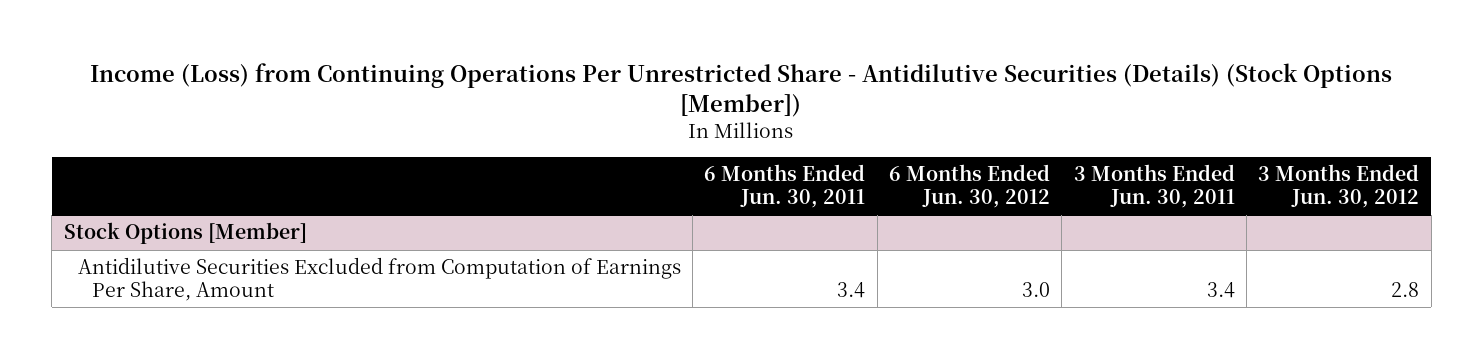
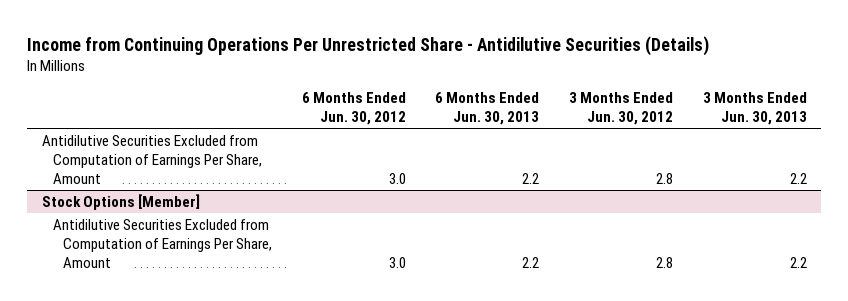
[90,62,1393,117] Income (Loss) from Continuing Operations Per Unrestricted Share - Antidilutive Securities (Details) (Stock Options [Member]) -> [26,35,709,56] Income from Continuing Operations Per Unrestricted Share - Antidilutive Securities (Details)
[704,164,866,209] 6 Months Ended Jun. 30, 2011 -> none
[1073,164,1235,209] 3 Months Ended Jun. 30, 2011 -> none
none -> [435,92,540,126] 6 Months Ended Jun. 30, 2013
none -> [702,92,807,126] 3 Months Ended Jun. 30, 2013
none -> [41,134,262,184] Antidilutive Securities Excluded from Computation of Earnings Per Share, Amount

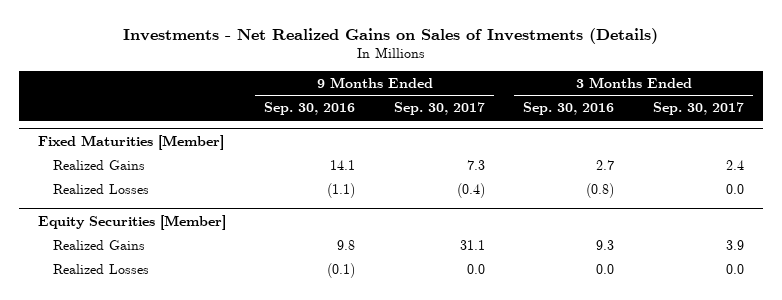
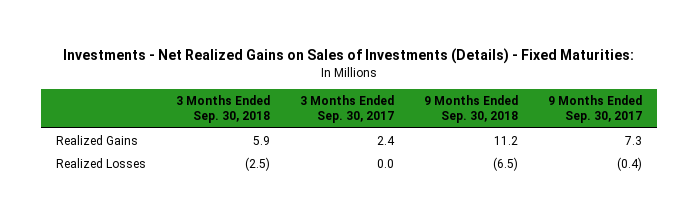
[122,27,658,44] Investments - Net Realized Gains on Sales of Investments (Details) -> [63,48,635,65] Investments - Net Realized Gains on Sales of Investments (Details) - Fixed Maturities:
[264,102,356,116] Sep. 30, 2016 -> none
[523,102,615,116] Sep. 30, 2016 -> none
none -> [176,94,271,124] 3 Months Ended Sep. 30, 2018
none -> [424,94,519,124] 9 Months Ended Sep. 30, 2018
[38,134,225,150] Fixed Maturities [Member] -> none
[38,214,227,230] Equity Securities [Member] -> none
[53,239,146,250] Realized Gains -> none
[53,263,150,274] Realized Losses -> none

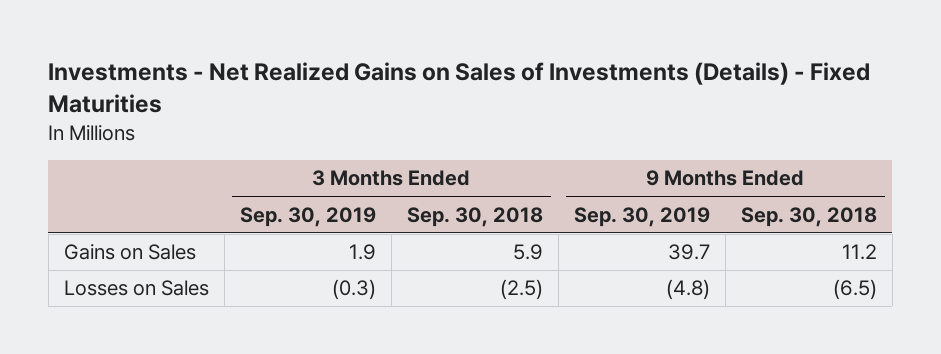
[63,48,635,65] Investments - Net Realized Gains on Sales of Investments (Details) - Fixed Maturities: -> [48,62,871,113] Investments - Net Realized Gains on Sales of Investments (Details) - Fixed Maturities
[300,94,395,124] 3 Months Ended Sep. 30, 2017 -> none
[548,94,643,124] 9 Months Ended Sep. 30, 2017 -> none
none -> [239,206,376,227] Sep. 30, 2019
none -> [573,206,710,227] Sep. 30, 2019
[56,134,139,145] Realized Gains -> [63,244,196,261] Gains on Sales
[56,157,147,168] Realized Losses -> [63,280,209,297] Losses on Sales

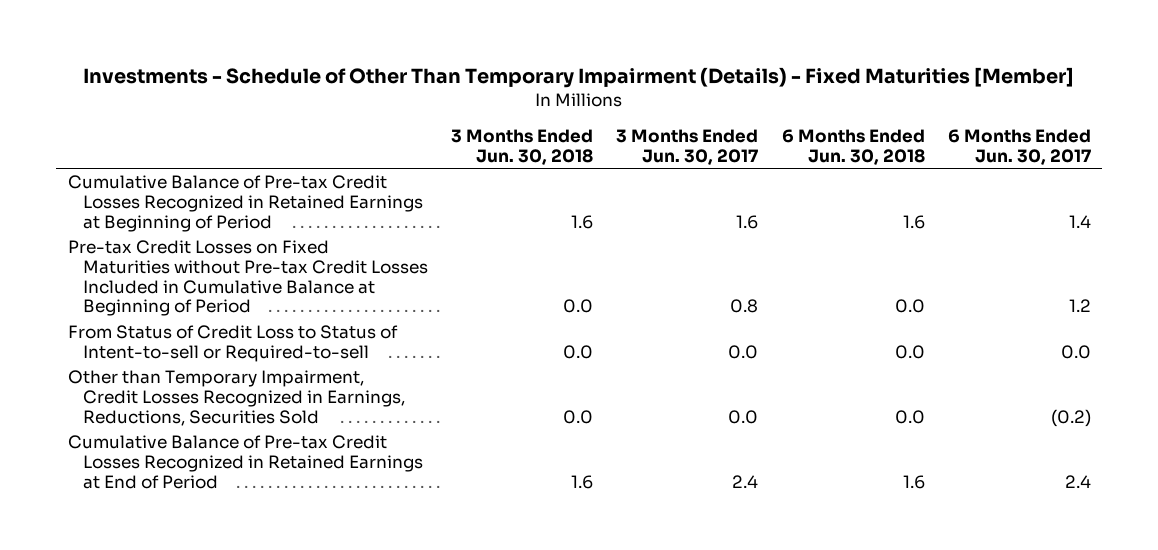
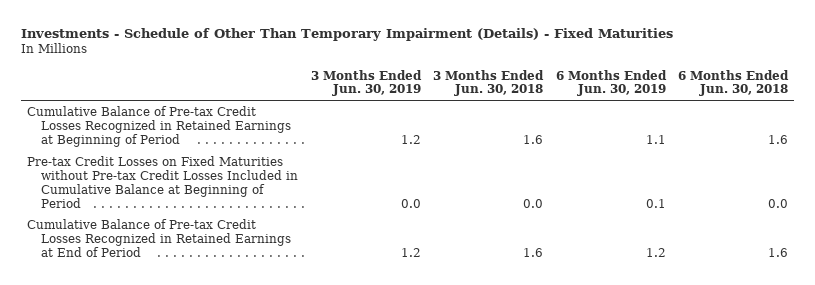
[83,66,1075,88] Investments - Schedule of Other Than Temporary Impairment (Details) - Fixed Maturities [Member] -> [20,28,673,42] Investments - Schedule of Other Than Temporary Impairment (Details) - Fixed Maturities
[616,129,759,165] 3 Months Ended Jun. 30, 2017 -> none
[947,129,1091,165] 6 Months Ended Jun. 30, 2017 -> none
none -> [310,69,422,97] 3 Months Ended Jun. 30, 2019
none -> [555,69,667,97] 6 Months Ended Jun. 30, 2019
[67,325,398,362] From Status of Credit Loss to Status of Intent-to-sell or Required-to-sell -> none
[67,370,405,426] Other than Temporary Impairment, Credit Losses Recognized in Earnings, Reductions, Securities Sold -> none

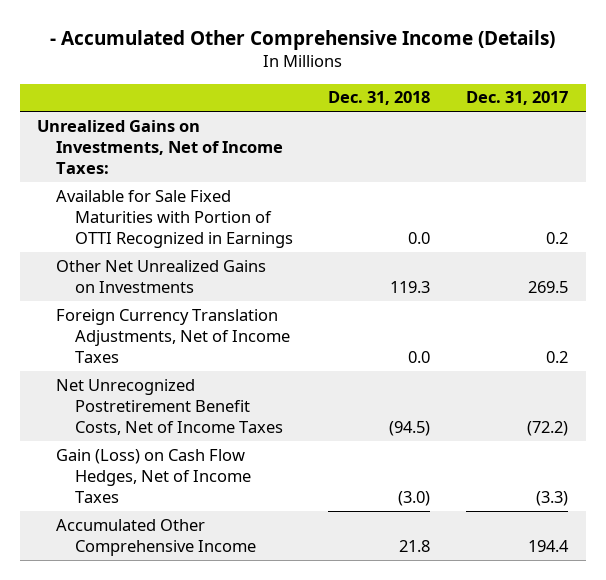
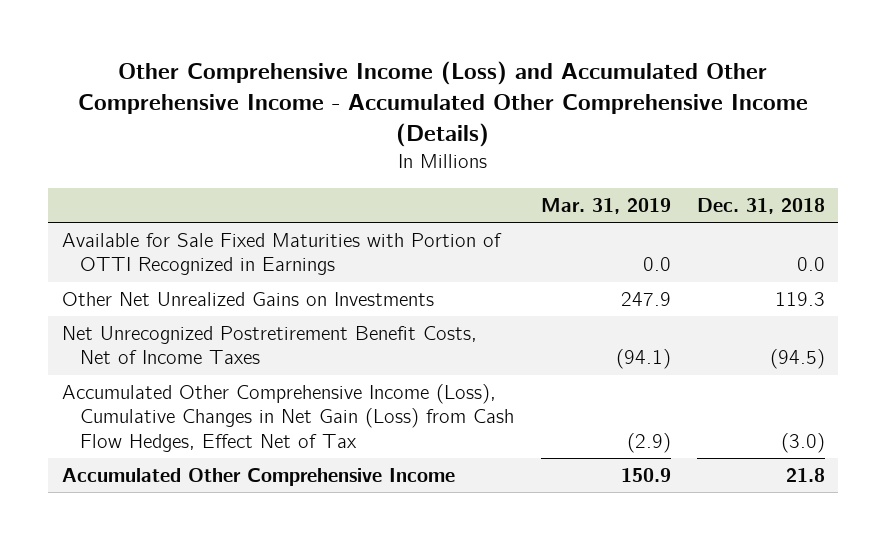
[49,30,555,51] - Accumulated Other Comprehensive Income (Details) -> [78,61,809,148] Other Comprehensive Income (Loss) and Accumulated Other Comprehensive Income - Accumulated Other Comprehensive Income (Details)
[466,91,569,106] Dec. 31, 2017 -> none
none -> [540,198,671,215] Mar. 31, 2019
[37,119,284,175] Unrealized Gains on Investments, Net of Income Taxes: -> none
[56,308,290,364] Foreign Currency Translation Adjustments, Net of Income Taxes -> none
[56,448,251,504] Gain (Loss) on Cash Flow Hedges, Net of Income Taxes -> [61,383,515,453] Accumulated Other Comprehensive Income (Loss), Cumulative Changes in Net Gain (Loss) from Cash Flow Hedges, Effect Net of Tax

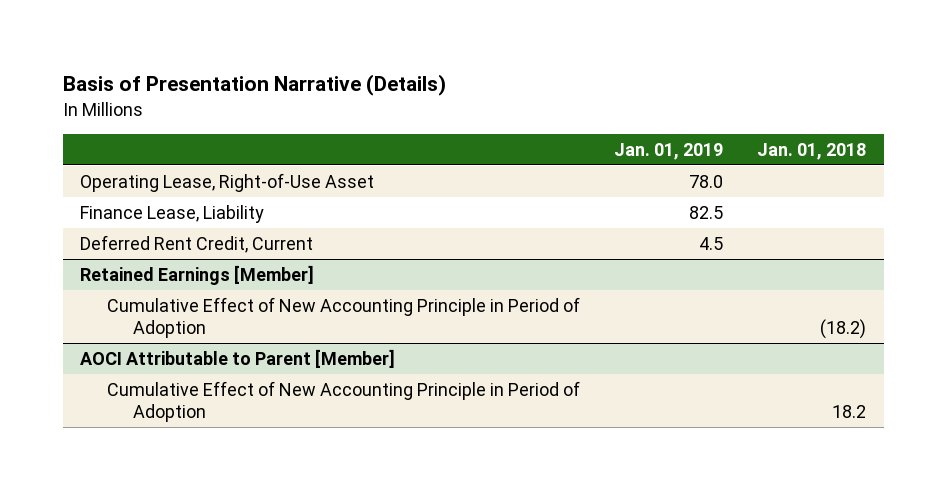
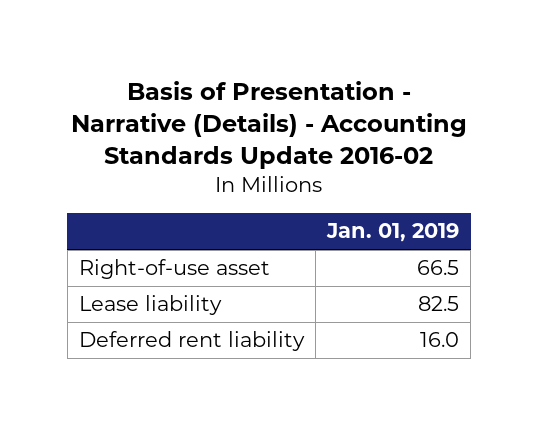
[63,74,447,97] Basis of Presentation Narrative (Details) -> [71,80,468,170] Basis of Presentation - Narrative (Details) - Accounting Standards Update 2016-02
[757,142,867,160] Jan. 01, 2018 -> none
[80,264,315,285] Retained Earnings [Member] -> none
[106,296,580,338] Cumulative Effect of New Accounting Principle in Period of Adoption -> none
[80,348,396,368] AOCI Attributable to Parent [Member] -> none
[106,380,580,422] Cumulative Effect of New Accounting Principle in Period of Adoption -> none
[80,172,375,192] Operating Lease, Right-of-Use Asset -> [79,259,271,280] Right-of-use asset
[689,174,724,188] 78.0 -> [417,260,460,276] 66.5
[80,204,265,223] Finance Lease, Liability -> [79,295,223,316] Lease liability
[80,234,314,253] Deferred Rent Credit, Current -> [79,331,306,352] Deferred rent liability
[699,236,724,250] 4.5 -> [420,332,460,348] 16.0

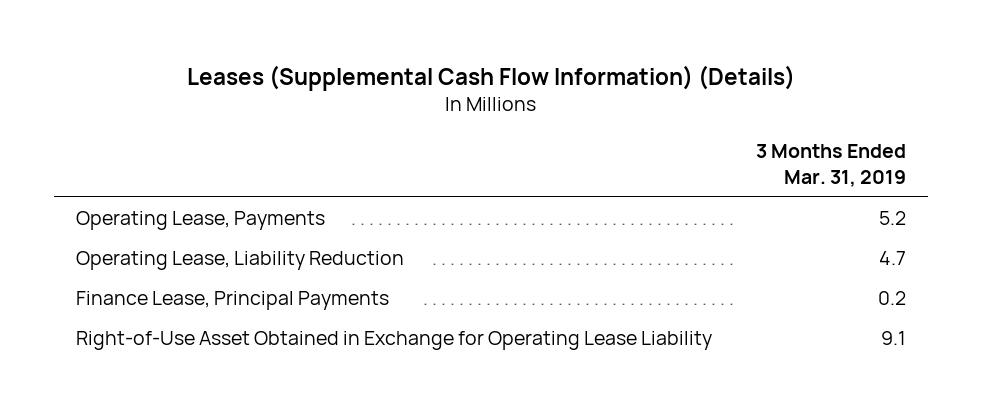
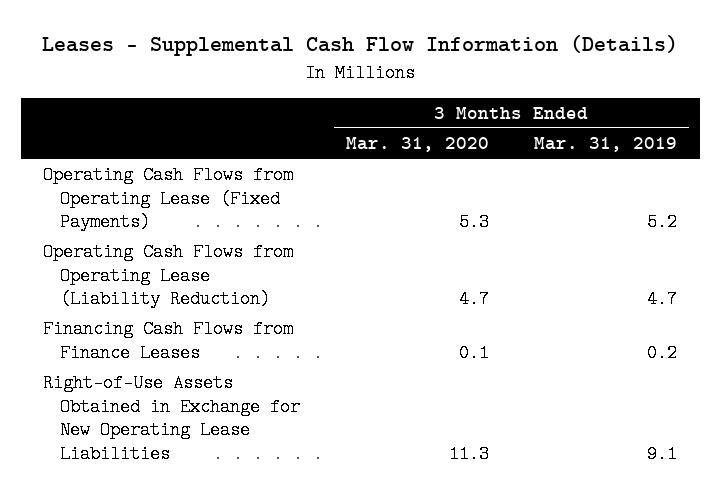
[187,64,796,91] Leases (Supplemental Cash Flow Information) (Details) -> [42,35,679,57] Leases - Supplemental Cash Flow Information (Details)
none -> [345,136,489,152] Mar. 31, 2020
[76,211,326,231] Operating Lease, Payments -> [43,166,294,232] Operating Cash Flows from Operating Lease (Fixed Payments)
[76,251,405,271] Operating Lease, Liability Reduction -> [43,243,294,309] Operating Cash Flows from Operating Lease (Liability Reduction)
[76,291,390,311] Finance Lease, Principal Payments -> [43,320,294,362] Financing Cash Flows from Finance Leases
[76,331,713,351] Right-of-Use Asset Obtained in Exchange for Operating Lease Liability -> [43,374,301,463] Right-of-Use Assets Obtained in Exchange for New Operating Lease Liabilities

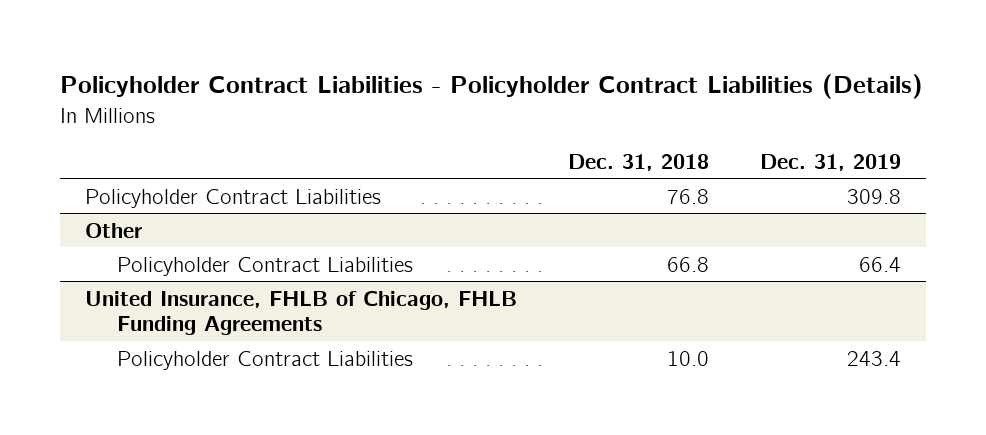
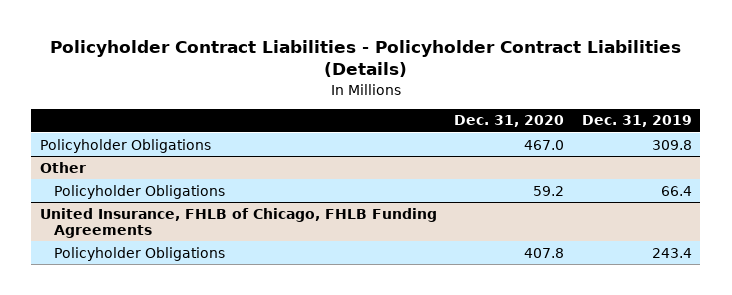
[568,153,710,171] Dec. 31, 2018 -> none
none -> [454,115,565,128] Dec. 31, 2020
[85,188,382,208] Policyholder Contract Liabilities -> [39,138,211,153] Policyholder Obligations
[116,256,413,276] Policyholder Contract Liabilities -> [54,184,226,199] Policyholder Obligations
[116,350,413,370] Policyholder Contract Liabilities -> [54,246,226,261] Policyholder Obligations

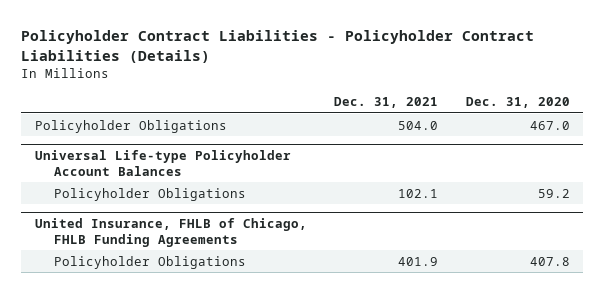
[581,115,692,128] Dec. 31, 2019 -> none
none -> [334,97,439,109] Dec. 31, 2021
[39,161,86,173] Other -> [34,149,291,176] Universal Life-type Policyholder Account Balances

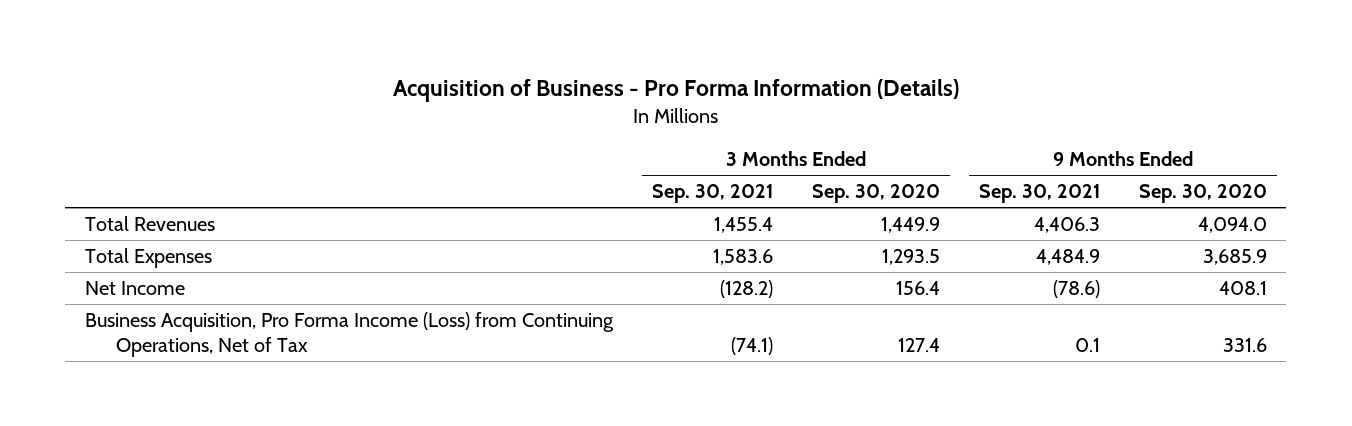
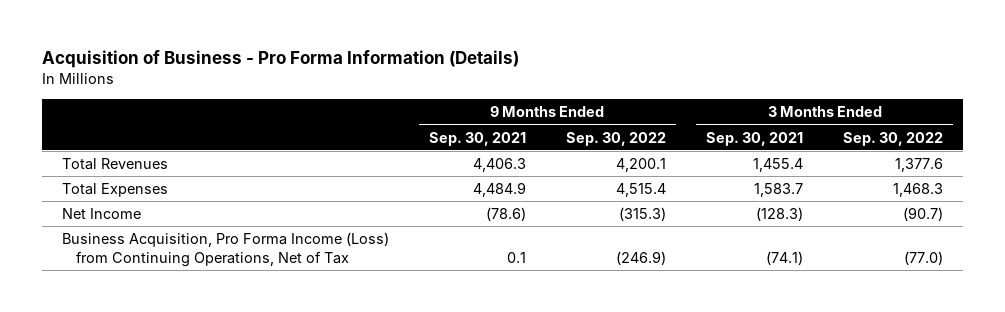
[811,184,940,204] Sep. 30, 2020 -> none
[1138,184,1267,204] Sep. 30, 2020 -> none
none -> [565,131,666,146] Sep. 30, 2022
none -> [843,131,944,146] Sep. 30, 2022
[712,248,773,265] 1,583.6 -> [754,183,804,198] 1,583.7
[719,279,773,298] (128.2) -> [756,207,804,222] (128.3)

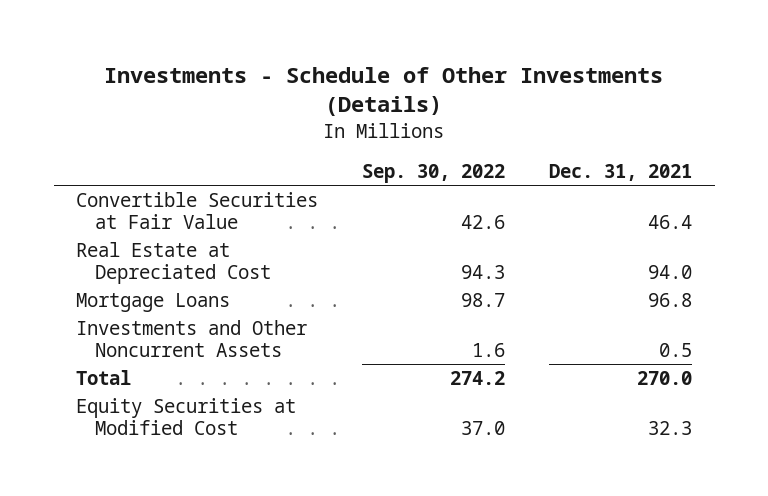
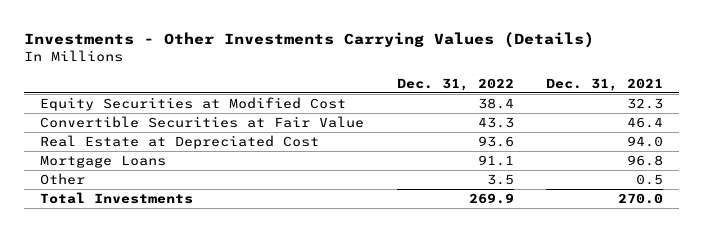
[104,66,664,117] Investments - Schedule of Other Investments (Details) -> [24,32,595,49] Investments - Other Investments Carrying Values (Details)
[362,163,506,183] Sep. 30, 2022 -> none
none -> [396,77,514,91] Dec. 31, 2022
[75,397,296,435] Equity Securities at Modified Cost -> [40,96,347,111] Equity Securities at Modified Cost
[75,319,307,357] Investments and Other Noncurrent Assets -> [40,172,86,185] Other
[75,369,131,385] Total -> [40,191,194,204] Total Investments

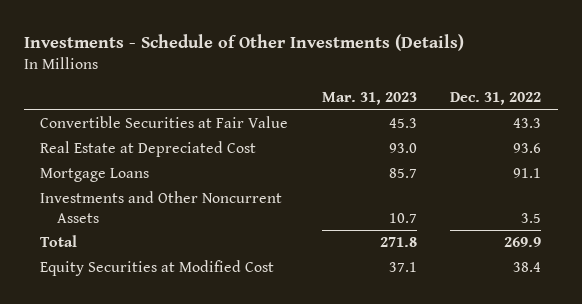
[24,32,595,49] Investments - Other Investments Carrying Values (Details) -> [23,33,464,51] Investments - Schedule of Other Investments (Details)
[545,77,663,91] Dec. 31, 2021 -> none
none -> [321,92,417,106] Mar. 31, 2023
[40,172,86,185] Other -> [40,191,283,223] Investments and Other Noncurrent Assets
[40,191,194,204] Total Investments -> [40,235,78,248] Total
[40,96,347,111] Equity Securities at Modified Cost -> [40,260,275,277] Equity Securities at Modified Cost

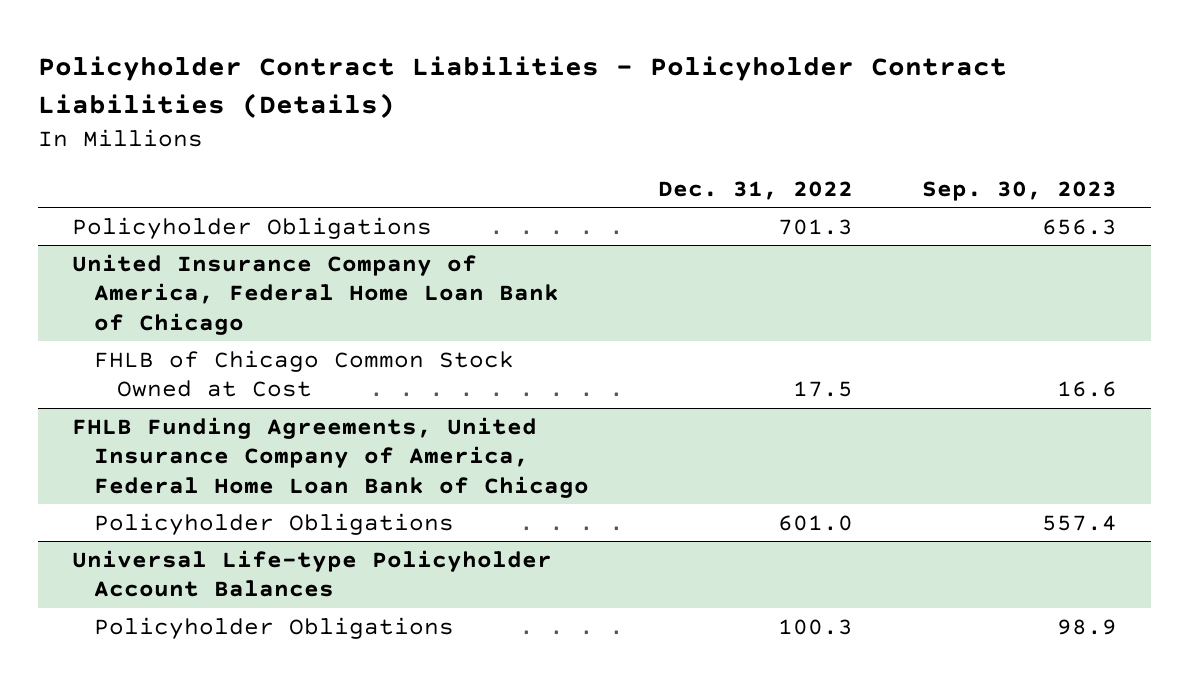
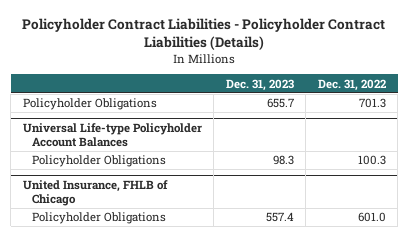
[921,181,1117,202] Sep. 30, 2023 -> none
none -> [225,78,294,91] Dec. 31, 2023
[72,253,560,335] United Insurance Company of America, Federal Home Loan Bank of Chicago -> none
[94,349,515,398] FHLB of Chicago Common Stock Owned at Cost -> none
[72,416,590,498] FHLB Funding Agreements, United Insurance Company of America, Federal Home Loan Bank of Chicago -> none
[94,512,455,535] Policyholder Obligations -> none
none -> [22,180,168,207] United Insurance, FHLB of Chicago
none -> [31,212,166,225] Policyholder Obligations

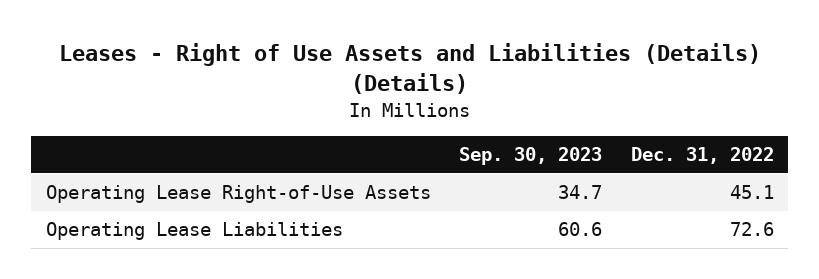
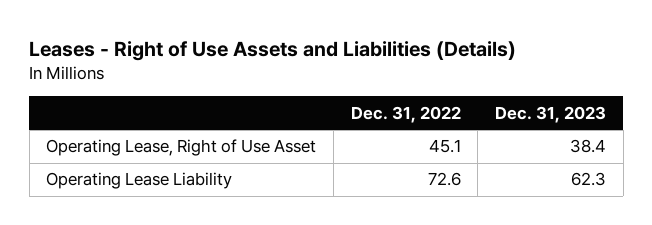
[58,43,761,94] Leases - Right of Use Assets and Liabilities (Details) (Details) -> [29,40,517,61] Leases - Right of Use Assets and Liabilities (Details)
[459,147,603,166] Sep. 30, 2023 -> none
none -> [495,105,607,123] Dec. 31, 2023
[45,185,431,204] Operating Lease Right-of-Use Assets -> [46,139,317,157] Operating Lease, Right of Use Asset
[45,222,343,241] Operating Lease Liabilities -> [46,172,233,190] Operating Lease Liability

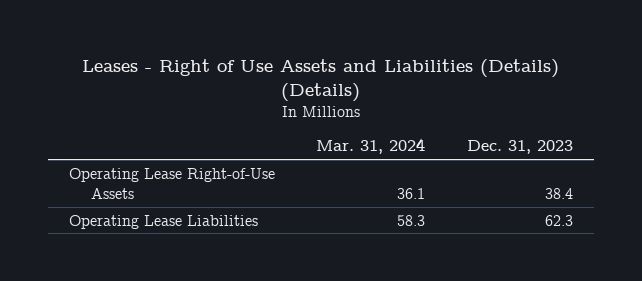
[29,40,517,61] Leases - Right of Use Assets and Liabilities (Details) -> [81,59,559,103] Leases - Right of Use Assets and Liabilities (Details) (Details)
[350,105,461,123] Dec. 31, 2022 -> none
none -> [316,138,426,155] Mar. 31, 2024
[46,139,317,157] Operating Lease, Right of Use Asset -> [68,167,275,199] Operating Lease Right-of-Use Assets
[46,172,233,190] Operating Lease Liability -> [68,214,258,229] Operating Lease Liabilities

